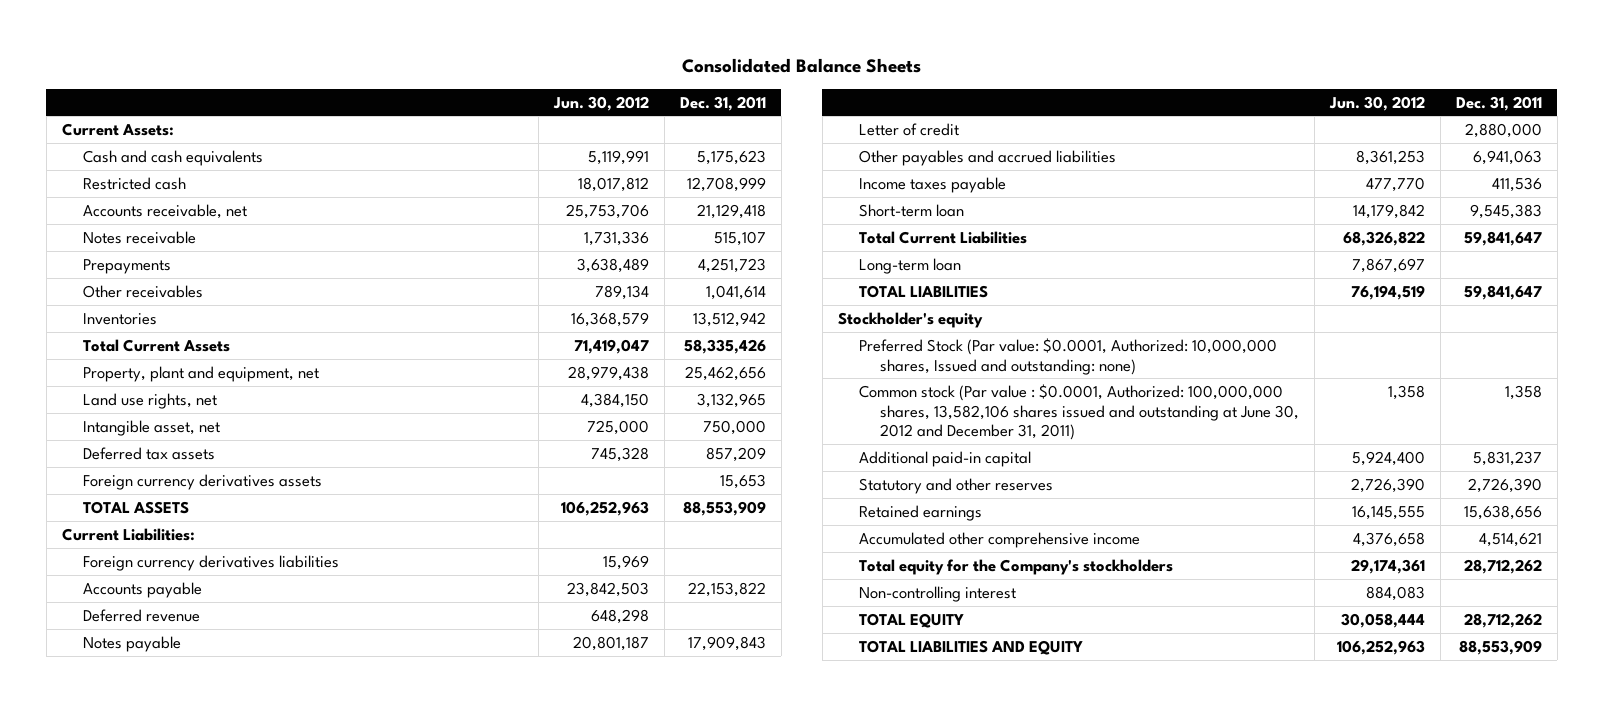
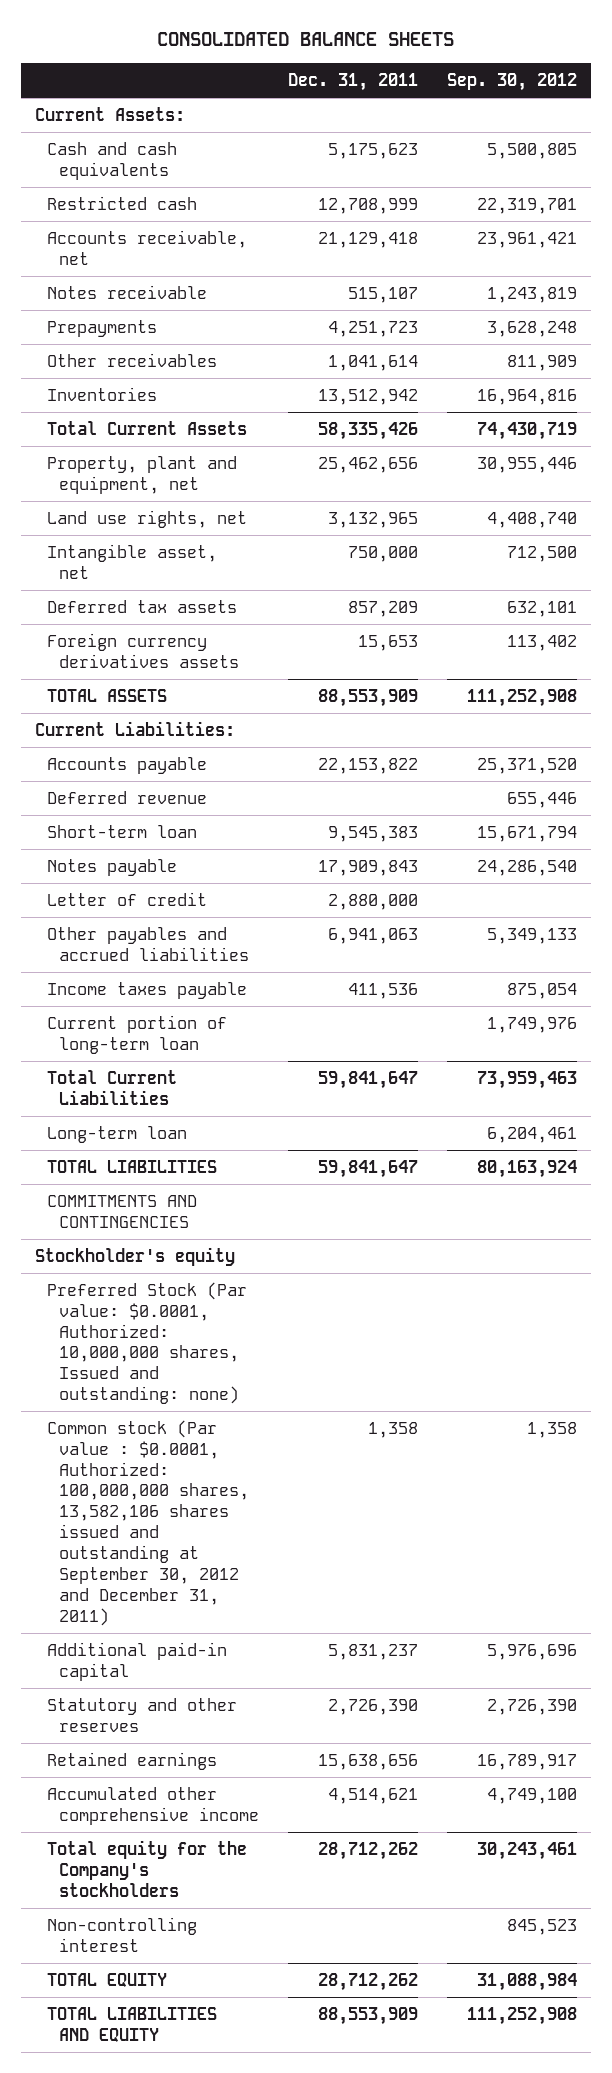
[681,58,921,74] Consolidated Balance Sheets -> [156,32,454,47] CONSOLIDATED BALANCE SHEETS
[552,95,649,111] Jun. 30, 2012 -> none
none -> [446,73,577,92] Sep. 30, 2012
[82,554,339,571] Foreign currency derivatives liabilities -> none
[858,203,964,217] Short-term loan -> [46,824,197,838] Short-term loan
none -> [46,1014,227,1054] Current portion of long-term loan
none -> [46,1194,197,1228] COMMITMENTS AND CONTINGENCIES
[858,383,1299,441] Common stock (Par value : $0.0001, Authorized: 100,000,000 shares, 13,582,106 shares issued and outstanding at June 30, 2012 and December 31, 2011) -> [46,1419,249,1626] Common stock (Par value : $0.0001, Authorized: 100,000,000 shares, 13,582,106 shares issued and outstanding at September 30, 2012 and December 31, 2011)

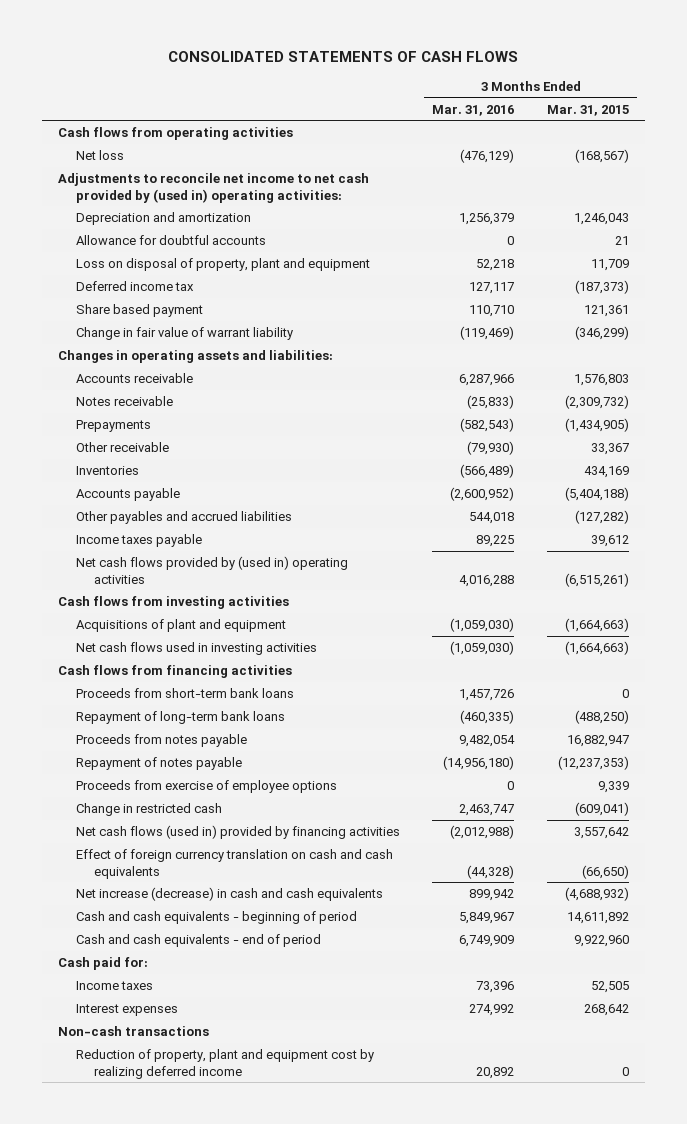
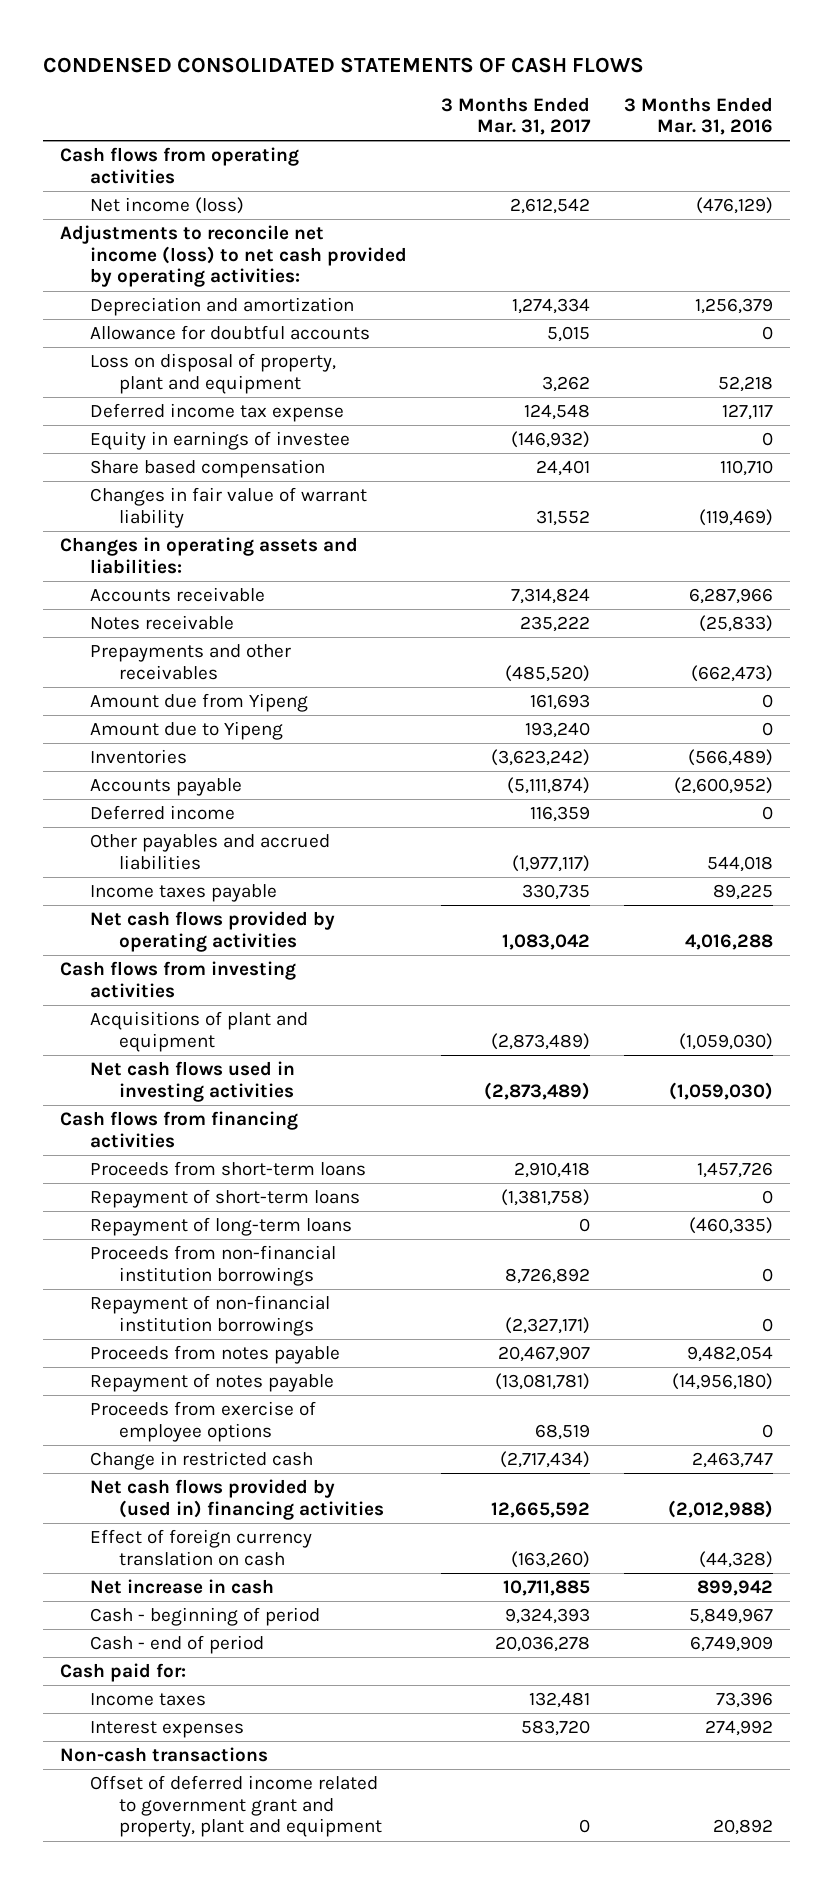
[168,50,519,62] CONSOLIDATED STATEMENTS OF CASH FLOWS -> [42,56,644,73] CONDENSED CONSOLIDATED STATEMENTS OF CASH FLOWS
[546,104,629,116] Mar. 31, 2015 -> none
none -> [440,96,591,136] 3 Months Ended Mar. 31, 2017
[76,149,125,160] Net loss -> [89,196,244,214] Net income (loss)
[57,172,369,203] Adjustments to reconcile net income to net cash provided by (used in) operating activities: -> [59,224,407,288] Adjustments to reconcile net income (loss) to net cash provided by operating activities:
[76,280,195,291] Deferred income tax -> [89,402,344,422] Deferred income tax expense
none -> [89,430,350,450] Equity in earnings of investee
[76,303,204,317] Share based payment -> [89,458,325,478] Share based compensation
[76,326,294,340] Change in fair value of warrant liability -> [89,486,367,528] Changes in fair value of warrant liability
[76,419,152,432] Prepayments -> none
[76,441,170,452] Other receivable -> none
none -> [89,643,291,680] Prepayments and other receivables
none -> [89,692,308,712] Amount due from Yipeng
none -> [89,720,283,740] Amount due to Yipeng
none -> [89,804,235,820] Deferred income
[76,555,349,584] Net cash flows provided by (used in) operating activities -> [89,910,335,952] Net cash flows provided by operating activities
[76,687,295,698] Proceeds from short-term bank loans -> [89,1160,366,1176] Proceeds from short-term loans
none -> [89,1188,360,1208] Repayment of short-term loans
[76,710,286,724] Repayment of long-term bank loans -> [89,1216,352,1236] Repayment of long-term loans
none -> [89,1244,336,1286] Proceeds from non-financial institution borrowings
none -> [89,1294,330,1336] Repayment of non-financial institution borrowings
[76,824,401,839] Net cash flows (used in) provided by financing activities -> [89,1478,385,1520] Net cash flows provided by (used in) financing activities
[76,848,394,879] Effect of foreign currency translation on cash and cash equivalents -> [89,1528,312,1566] Effect of foreign currency translation on cash
[76,886,384,901] Net increase (decrease) in cash and cash equivalents -> [89,1578,274,1594] Net increase in cash
[76,910,358,924] Cash and cash equivalents - beginning of period -> [89,1606,320,1626] Cash - beginning of period
[76,933,322,947] Cash and cash equivalents - end of period -> [89,1634,264,1654] Cash - end of period
[76,1048,375,1079] Reduction of property, plant and equipment cost by realizing deferred income -> [89,1774,383,1838] Offset of deferred income related to government grant and property, plant and equipment

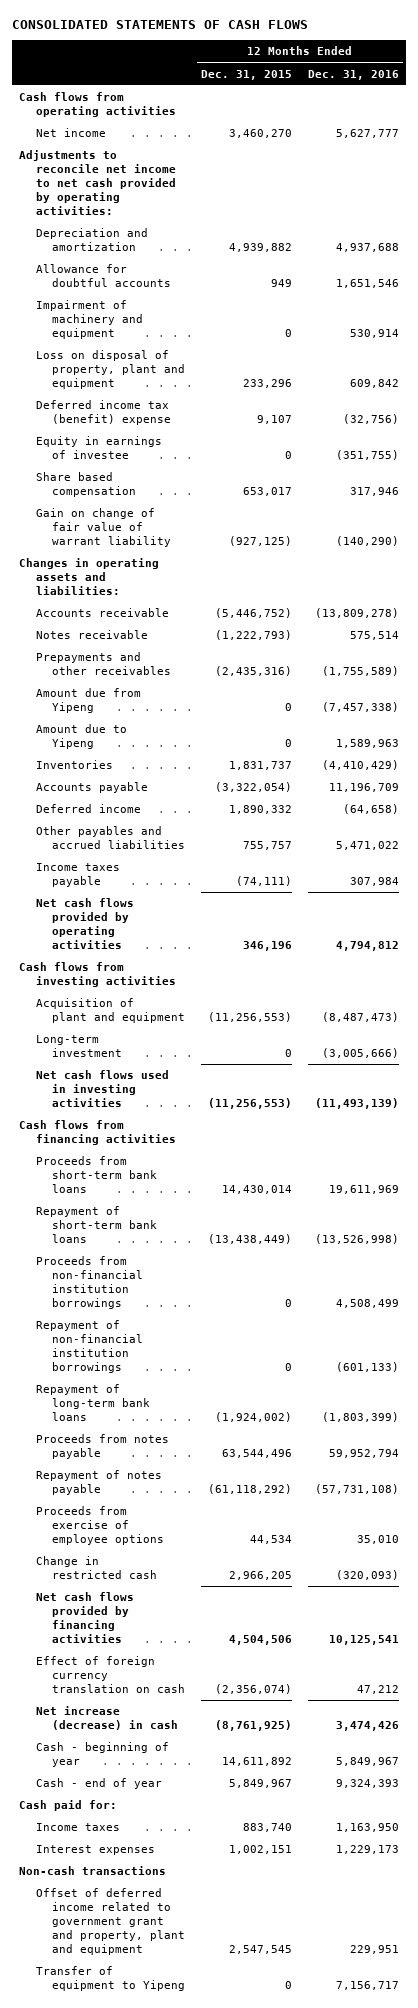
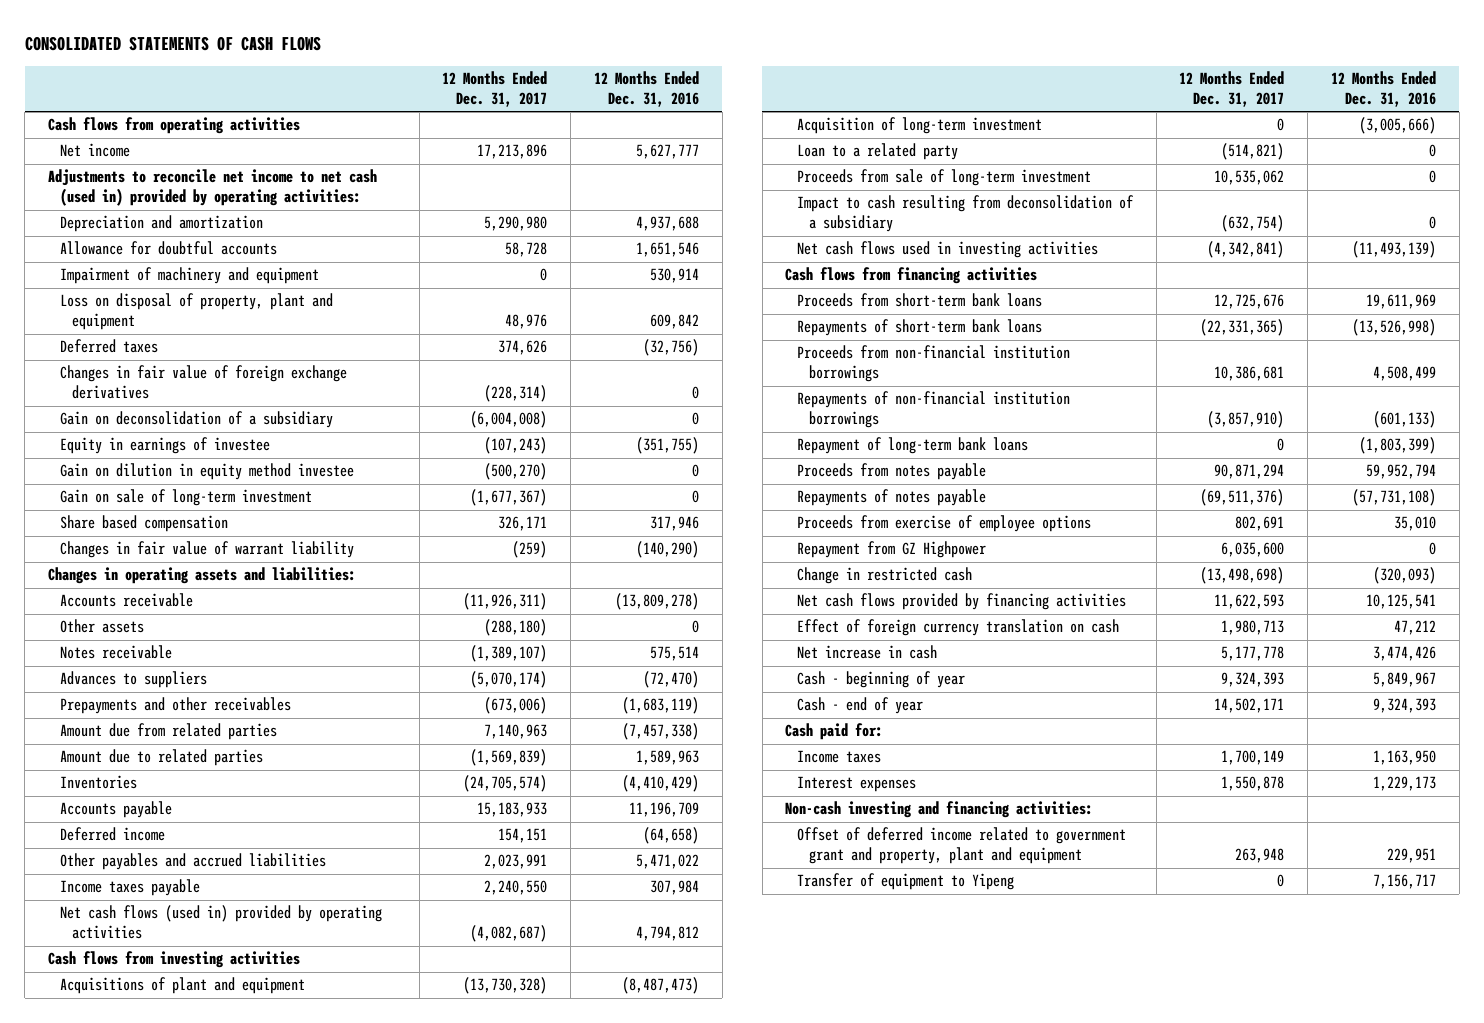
[201,69,293,80] Dec. 31, 2015 -> none
none -> [442,70,548,107] 12 Months Ended Dec. 31, 2017
[19,150,176,215] Adjustments to reconcile net income to net cash provided by operating activities: -> [48,169,378,207] Adjustments to reconcile net income to net cash (used in) provided by operating activities:
[35,400,172,426] Deferred income tax (benefit) expense -> [59,339,158,354] Deferred taxes
none -> [59,365,347,400] Changes in fair value of foreign exchange derivatives
none -> [59,411,333,429] Gain on deconsolidation of a subsidiary
none -> [59,463,354,481] Gain on dilution in equity method investee
none -> [59,489,312,507] Gain on sale of long-term investment
[35,508,172,548] Gain on change of fair value of warrant liability -> [59,541,354,559] Changes in fair value of warrant liability
none -> [59,619,144,634] Other assets
none -> [59,671,207,689] Advances to suppliers
[321,666,399,677] (1,755,589) -> [621,697,699,715] (1,683,119)
[35,688,141,714] Amount due from Yipeng -> [59,723,277,741] Amount due from related parties
[35,724,127,750] Amount due to Yipeng -> [59,749,263,767] Amount due to related parties
[35,898,134,950] Net cash flows provided by operating activities -> [59,905,382,940] Net cash flows (used in) provided by operating activities
[35,998,186,1024] Acquisition of plant and equipment -> [59,977,305,995] Acquisitions of plant and equipment
[35,1035,123,1058] Long-term investment -> [796,117,1042,135] Acquisition of long-term investment
none -> [796,143,958,161] Loan to a related party
none -> [796,169,1091,187] Proceeds from sale of long-term investment
none -> [796,195,1134,233] Impact to cash resulting from deconsolidation of a subsidiary
[35,1206,158,1244] Repayment of short-term bank loans -> [796,319,1042,337] Repayments of short-term bank loans
[35,1320,144,1374] Repayment of non-financial institution borrowings -> [796,391,1070,429] Repayments of non-financial institution borrowings
[35,1470,162,1496] Repayment of notes payable -> [796,489,986,507] Repayments of notes payable
none -> [796,541,986,559] Repayment from GZ Highpower
[35,1706,179,1731] Net increase (decrease) in cash -> [796,645,937,660] Net increase in cash
[19,1866,167,1876] Non-cash transactions -> [785,801,1094,819] Non-cash investing and financing activities:

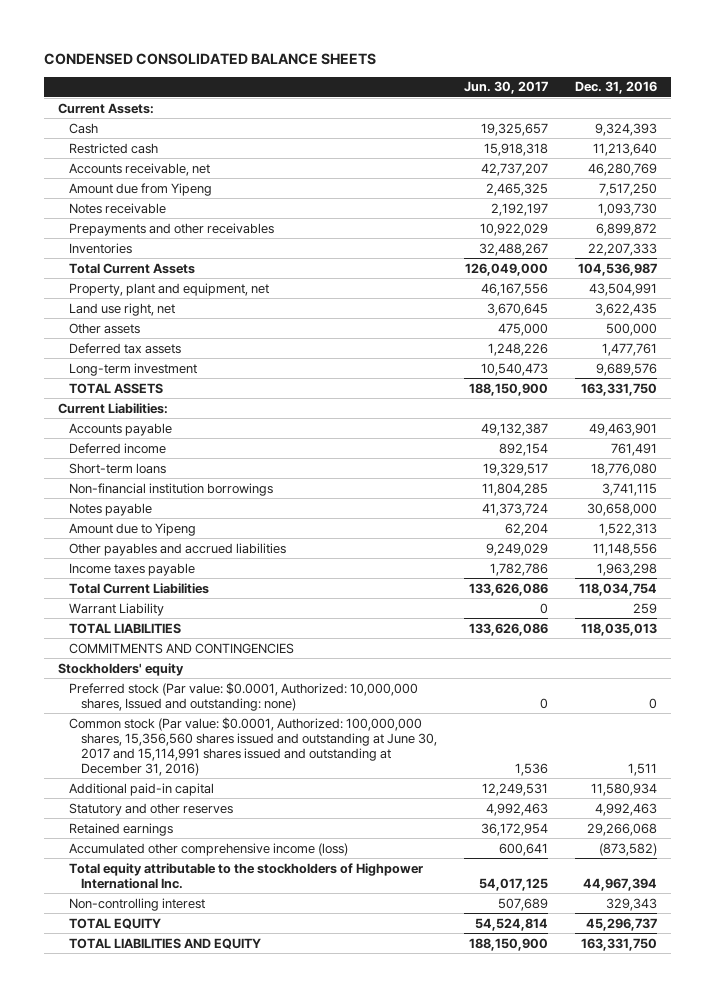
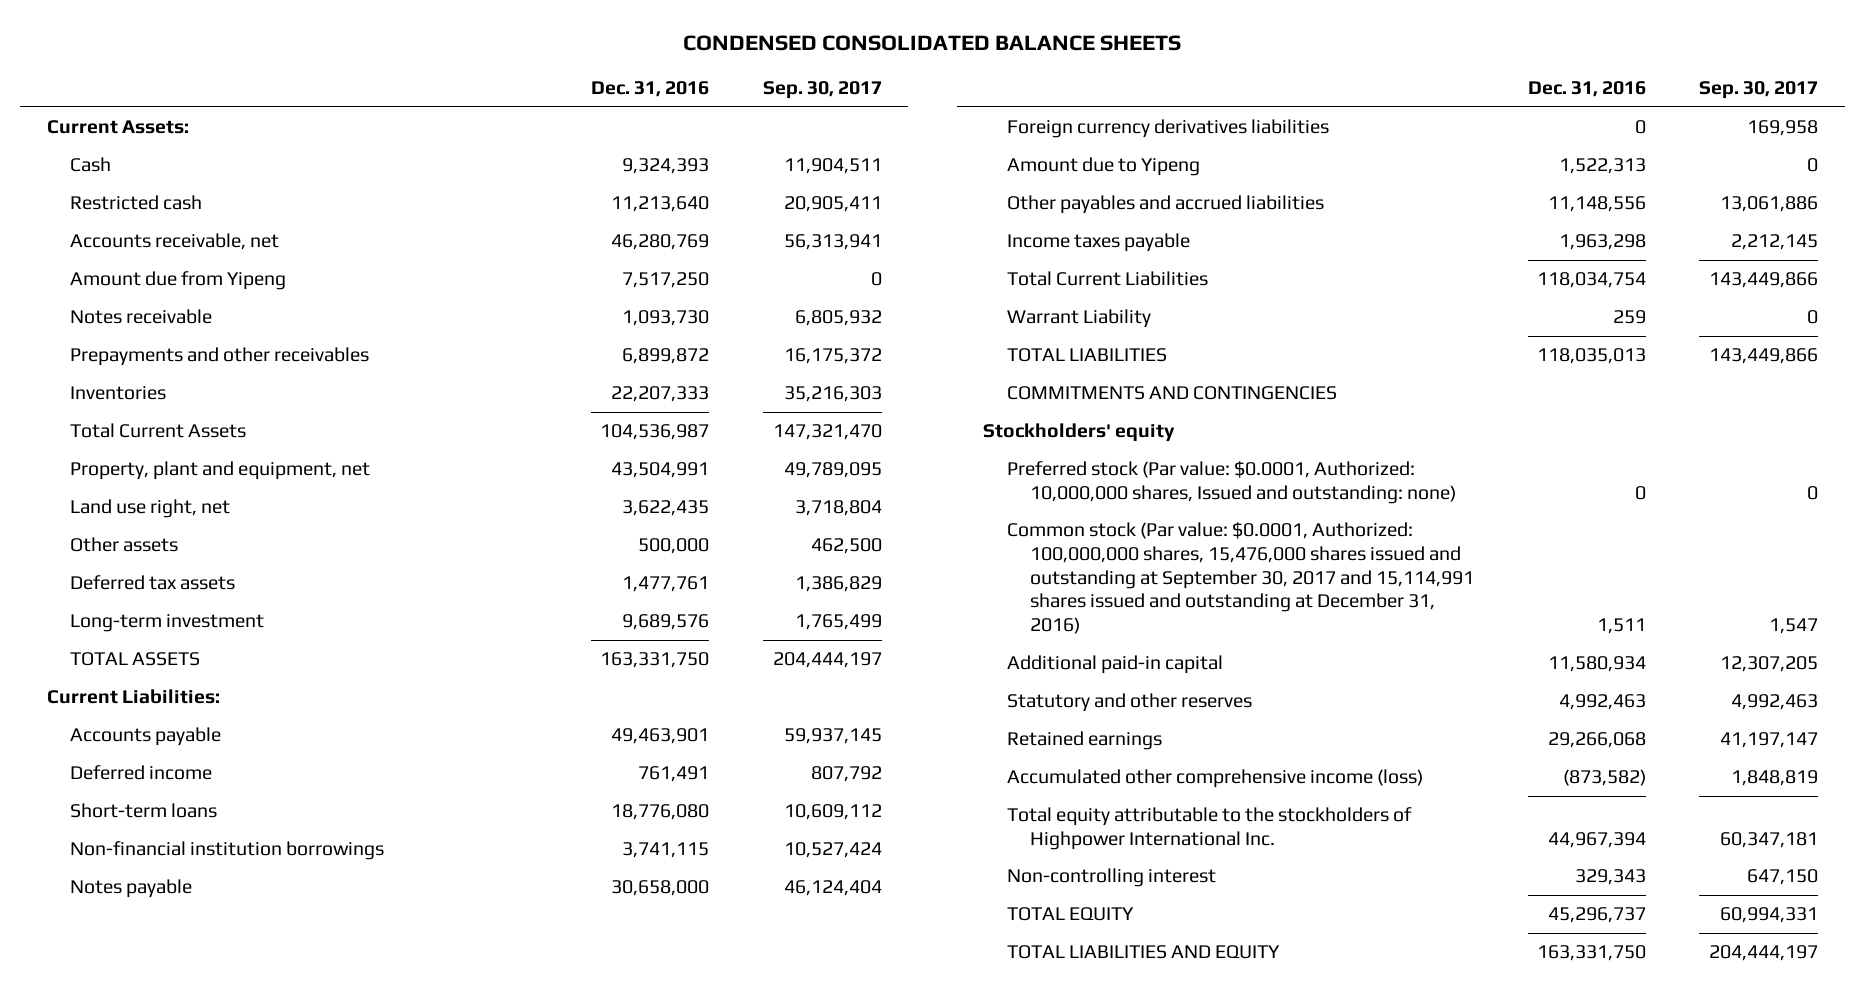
[464,81,549,95] Jun. 30, 2017 -> none
none -> [762,81,882,100] Sep. 30, 2017
none -> [1006,119,1329,139] Foreign currency derivatives liabilities
[69,716,437,776] Common stock (Par value: $0.0001, Authorized: 100,000,000 shares, 15,356,560 shares issued and outstanding at June 30, 2017 and 15,114,991 shares issued and outstanding at December 31, 2016) -> [1006,522,1475,635] Common stock (Par value: $0.0001, Authorized: 100,000,000 shares, 15,476,000 shares issued and outstanding at September 30, 2017 and 15,114,991 shares issued and outstanding at December 31, 2016)

